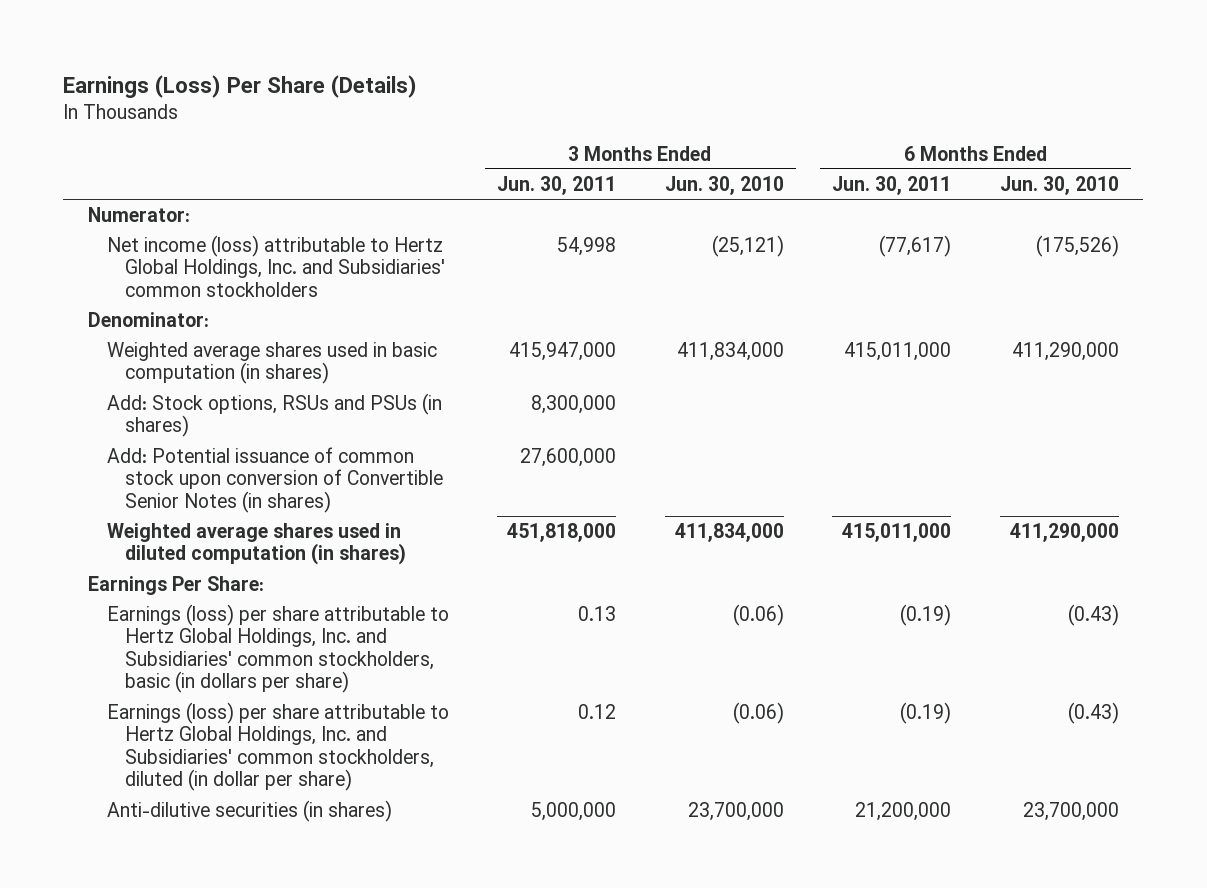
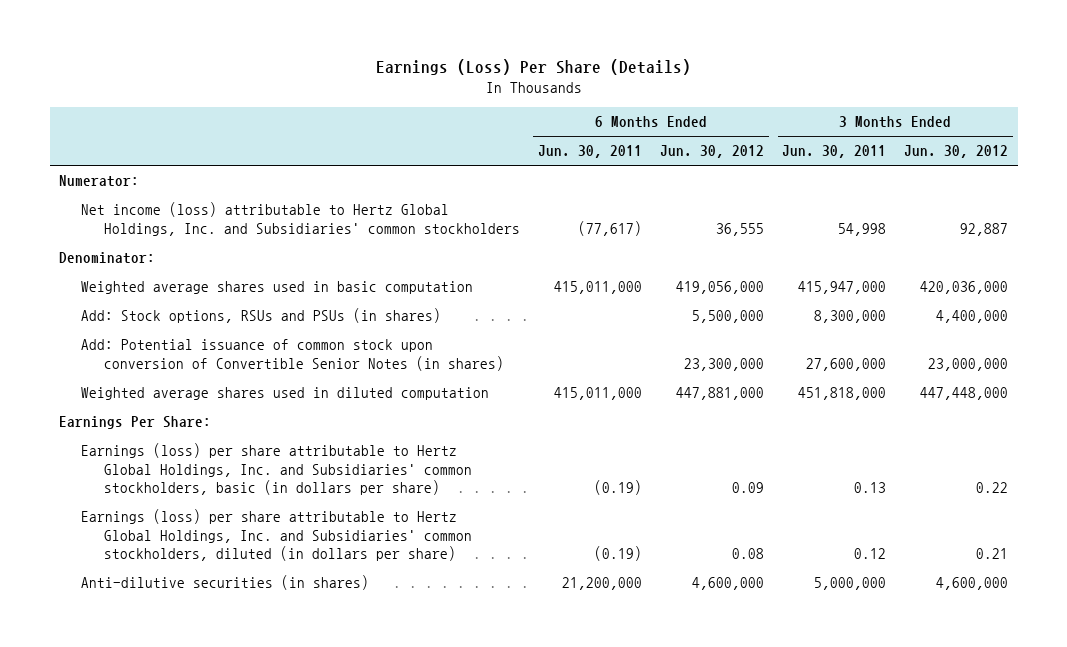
[664,175,784,195] Jun. 30, 2010 -> none
[999,175,1119,195] Jun. 30, 2010 -> none
none -> [660,145,765,159] Jun. 30, 2012
none -> [904,145,1009,159] Jun. 30, 2012
[106,341,437,385] Weighted average shares used in basic computation (in shares) -> [81,281,474,295] Weighted average shares used in basic computation
[106,522,407,566] Weighted average shares used in diluted computation (in shares) -> [81,387,490,401] Weighted average shares used in diluted computation
[106,701,449,792] Earnings (loss) per share attributable to Hertz Global Holdings, Inc. and Subsidiaries' common stockholders, diluted (in dollar per share) -> [81,509,472,562] Earnings (loss) per share attributable to Hertz Global Holdings, Inc. and Subsidiaries' common stockholders, diluted (in dollars per share)

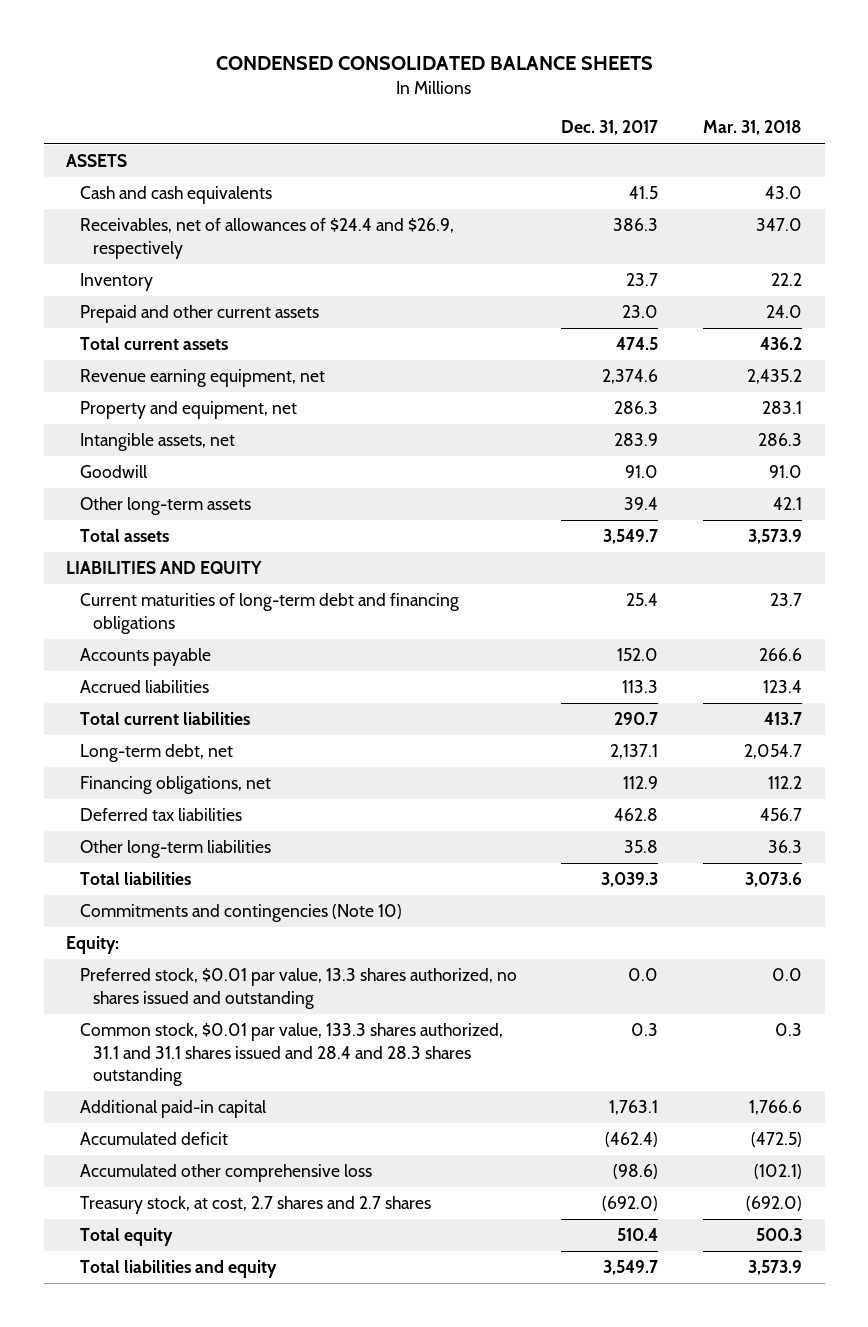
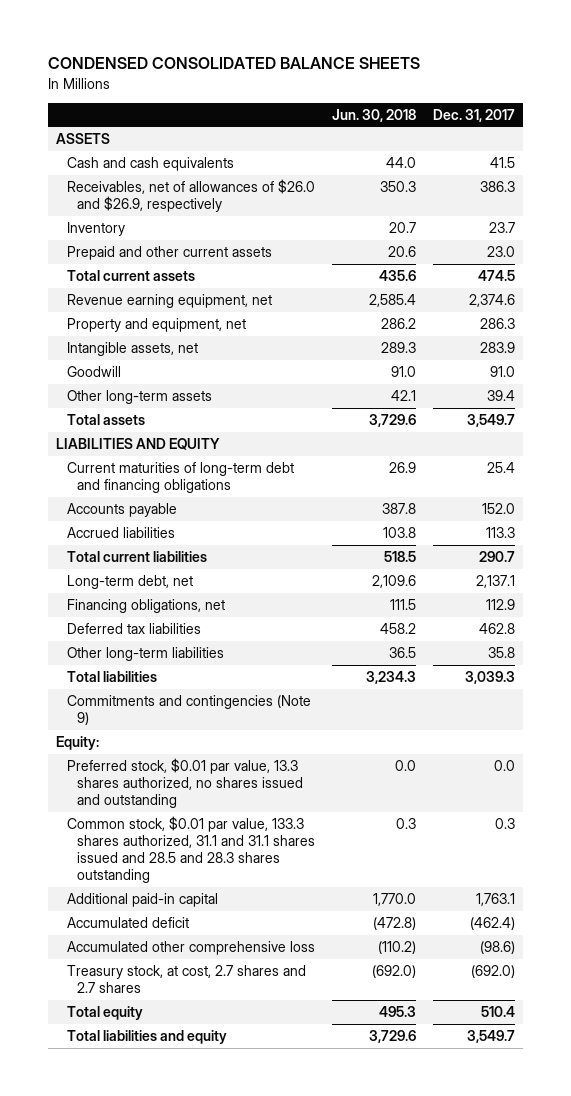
[703,120,803,136] Mar. 31, 2018 -> none
none -> [332,108,417,122] Jun. 30, 2018
[79,218,454,259] Receivables, net of allowances of $24.4 and $26.9, respectively -> [66,179,315,213] Receivables, net of allowances of $26.0 and $26.9, respectively
[79,904,402,923] Commitments and contingencies (Note 10) -> [66,695,311,726] Commitments and contingencies (Note 9)
[79,1023,503,1087] Common stock, $0.01 par value, 133.3 shares authorized, 31.1 and 31.1 shares issued and 28.4 and 28.3 shares outstanding -> [66,816,316,883] Common stock, $0.01 par value, 133.3 shares authorized, 31.1 and 31.1 shares issued and 28.5 and 28.3 shares outstanding

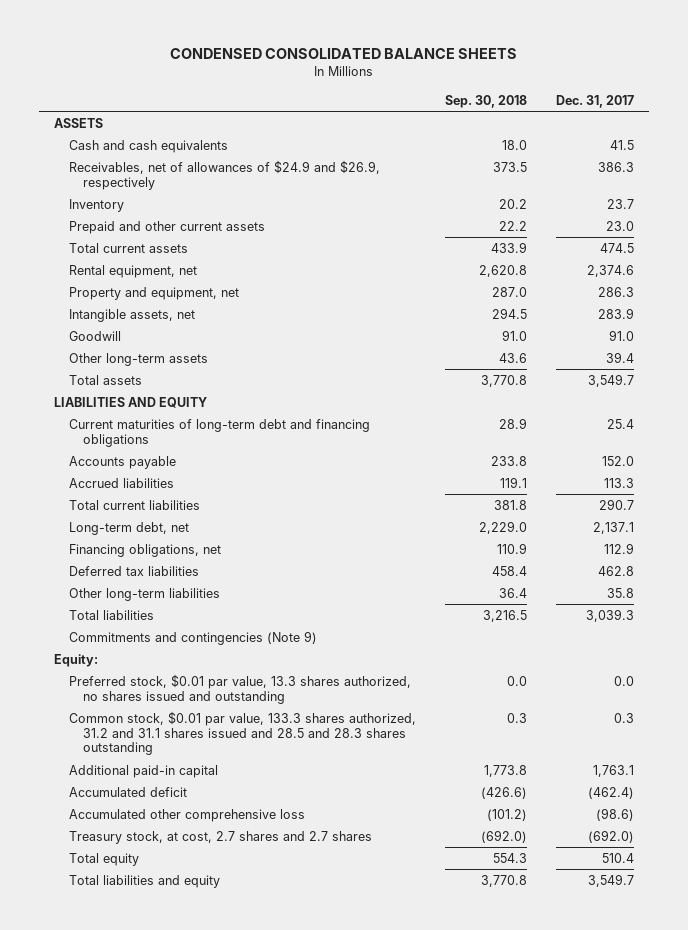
[332,108,417,122] Jun. 30, 2018 -> none
none -> [444,94,527,108] Sep. 30, 2018
[66,179,315,213] Receivables, net of allowances of $26.0 and $26.9, respectively -> [68,159,380,190] Receivables, net of allowances of $24.9 and $26.9, respectively
[66,294,272,309] Revenue earning equipment, net -> [68,264,197,278] Rental equipment, net
[66,816,316,883] Common stock, $0.01 par value, 133.3 shares authorized, 31.1 and 31.1 shares issued and 28.5 and 28.3 shares outstanding -> [68,710,416,756] Common stock, $0.01 par value, 133.3 shares authorized, 31.2 and 31.1 shares issued and 28.5 and 28.3 shares outstanding

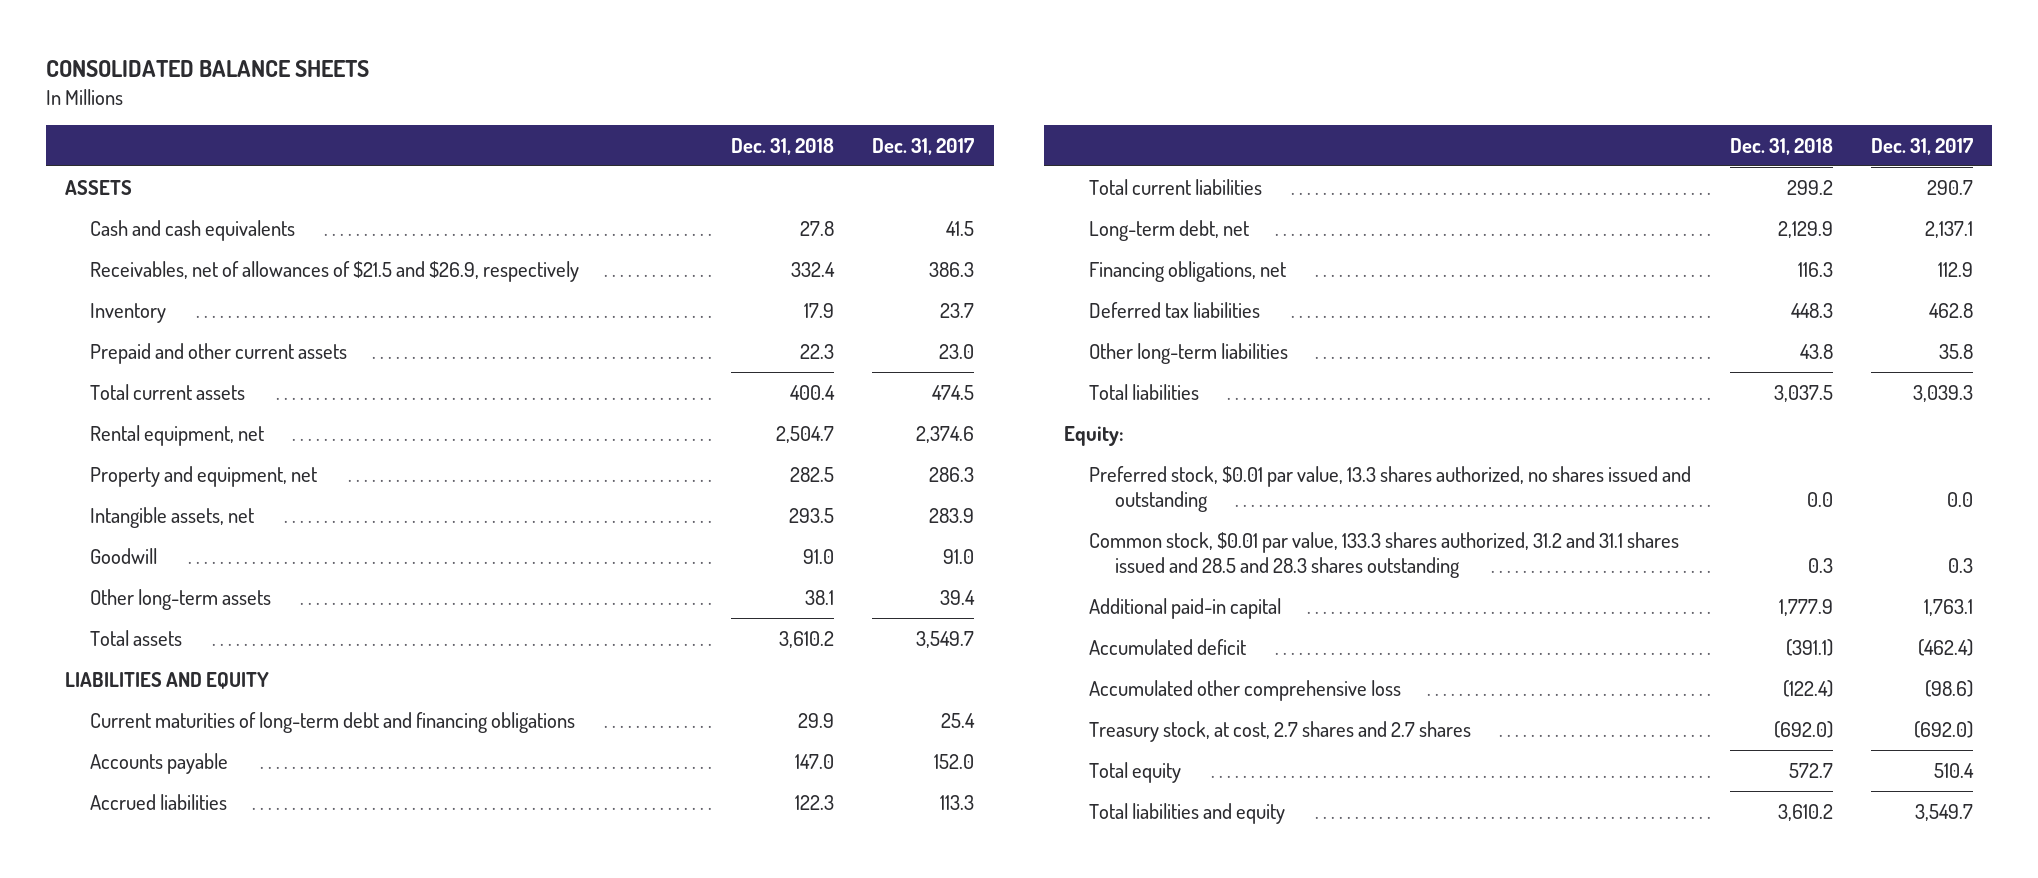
[170,48,518,60] CONDENSED CONSOLIDATED BALANCE SHEETS -> [45,60,369,78] CONSOLIDATED BALANCE SHEETS
[444,94,527,108] Sep. 30, 2018 -> none
none -> [730,137,834,155] Dec. 31, 2018
[68,159,380,190] Receivables, net of allowances of $24.9 and $26.9, respectively -> [90,260,580,282] Receivables, net of allowances of $21.5 and $26.9, respectively
[68,630,317,645] Commitments and contingencies (Note 9) -> none

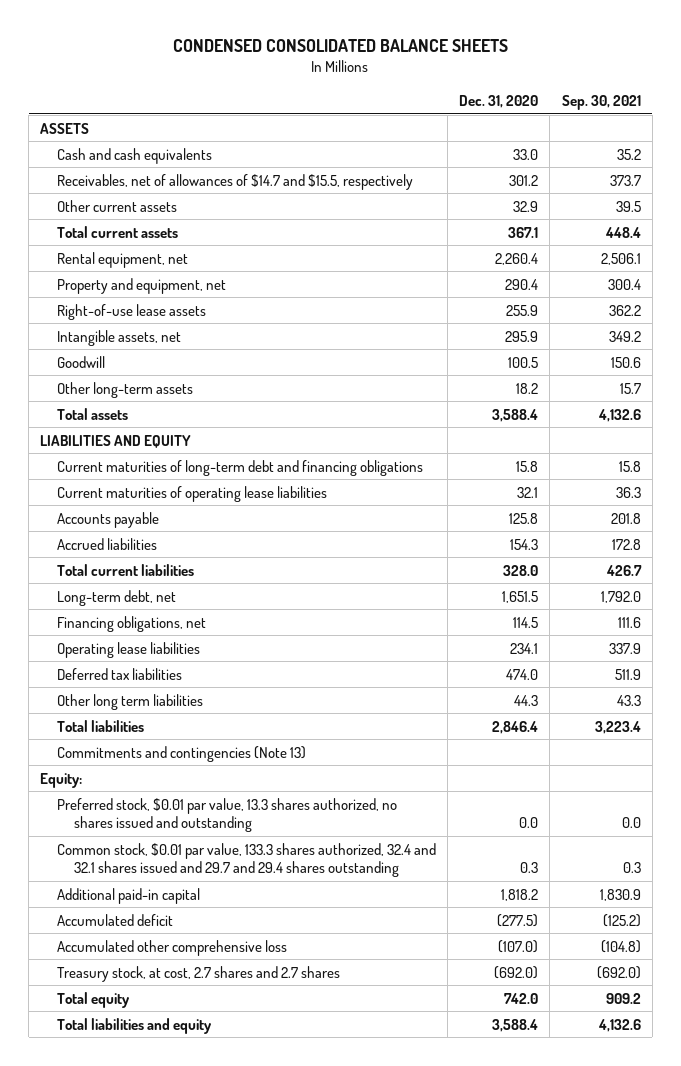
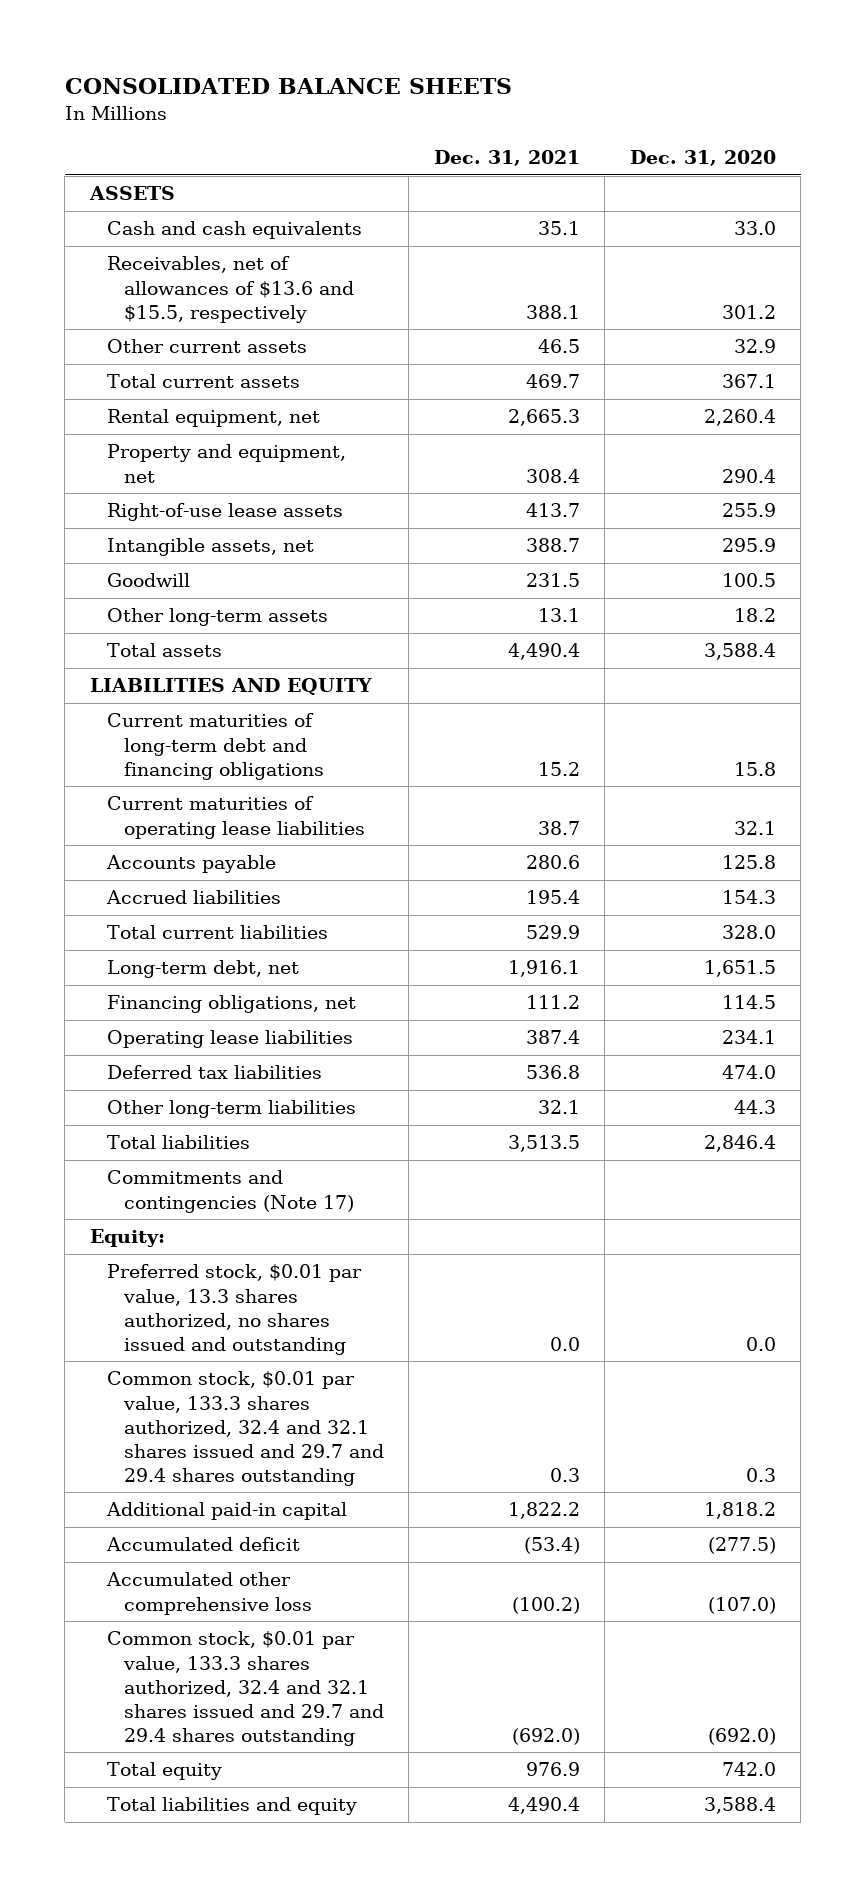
[173,38,509,52] CONDENSED CONSOLIDATED BALANCE SHEETS -> [64,78,512,95] CONSOLIDATED BALANCE SHEETS
[561,94,641,110] Sep. 30, 2021 -> none
none -> [433,150,580,167] Dec. 31, 2021
[57,173,414,190] Receivables, net of allowances of $14.7 and $15.5, respectively -> [106,256,354,323] Receivables, net of allowances of $13.6 and $15.5, respectively
[57,693,204,710] Other long term liabilities -> [106,1100,356,1119] Other long-term liabilities
[57,745,307,762] Commitments and contingencies (Note 13) -> [106,1170,354,1213] Commitments and contingencies (Note 17)
[57,965,341,982] Treasury stock, at cost, 2.7 shares and 2.7 shares -> [106,1631,384,1746] Common stock, $0.01 par value, 133.3 shares authorized, 32.4 and 32.1 shares issued and 29.7 and 29.4 shares outstanding

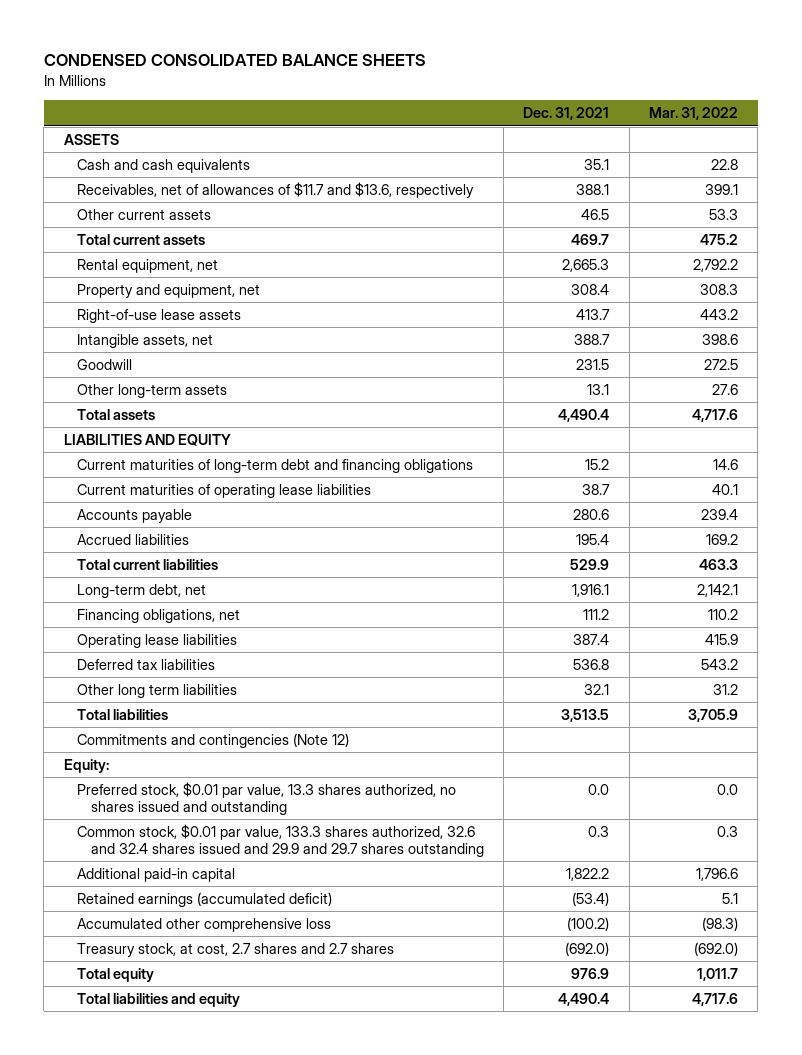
[64,78,512,95] CONSOLIDATED BALANCE SHEETS -> [43,54,426,67] CONDENSED CONSOLIDATED BALANCE SHEETS
[629,150,776,167] Dec. 31, 2020 -> none
none -> [648,107,738,121] Mar. 31, 2022
[106,256,354,323] Receivables, net of allowances of $13.6 and $15.5, respectively -> [77,181,475,198] Receivables, net of allowances of $11.7 and $13.6, respectively
[106,1100,356,1119] Other long-term liabilities -> [77,683,238,698] Other long term liabilities
[106,1170,354,1213] Commitments and contingencies (Note 17) -> [77,732,350,748] Commitments and contingencies (Note 12)
[106,1371,384,1486] Common stock, $0.01 par value, 133.3 shares authorized, 32.4 and 32.1 shares issued and 29.7 and 29.4 shares outstanding -> [77,823,484,857] Common stock, $0.01 par value, 133.3 shares authorized, 32.6 and 32.4 shares issued and 29.9 and 29.7 shares outstanding
[105,1537,300,1552] Accumulated deficit -> [77,891,333,907] Retained earnings (accumulated deficit)
[106,1631,384,1746] Common stock, $0.01 par value, 133.3 shares authorized, 32.4 and 32.1 shares issued and 29.7 and 29.4 shares outstanding -> [77,942,395,957] Treasury stock, at cost, 2.7 shares and 2.7 shares

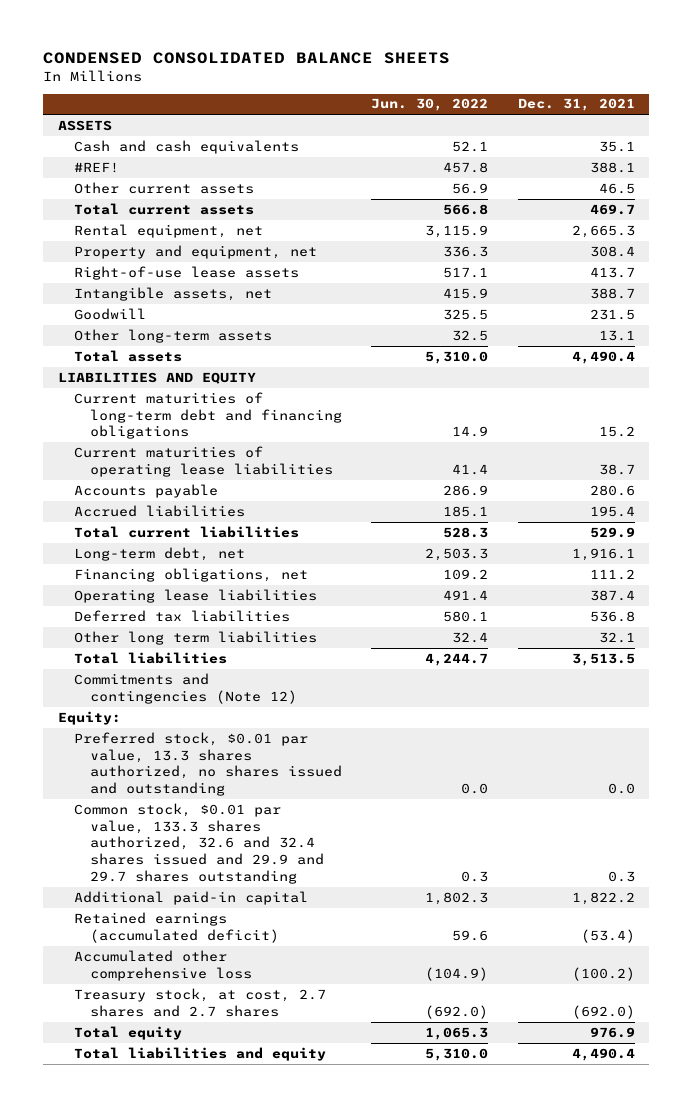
[648,107,738,121] Mar. 31, 2022 -> none
none -> [371,98,489,112] Jun. 30, 2022
[77,181,475,198] Receivables, net of allowances of $11.7 and $13.6, respectively -> [73,161,119,173] #REF!

